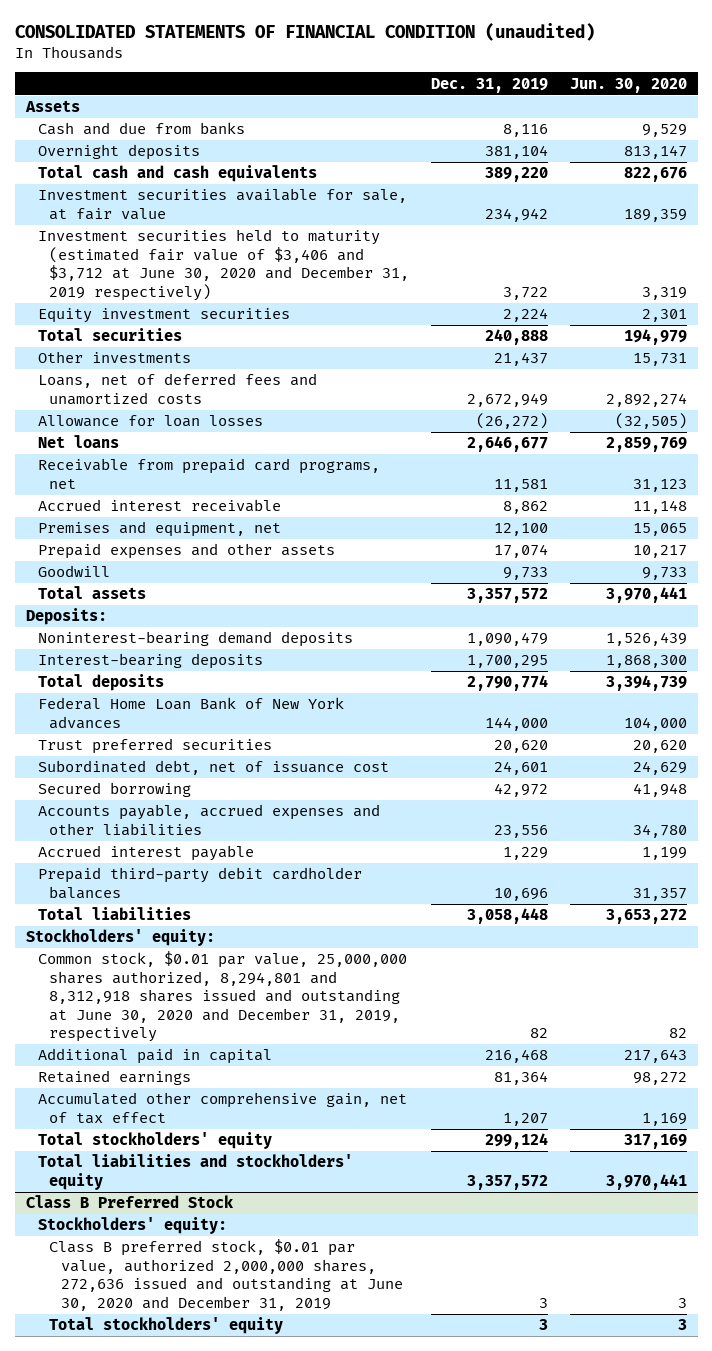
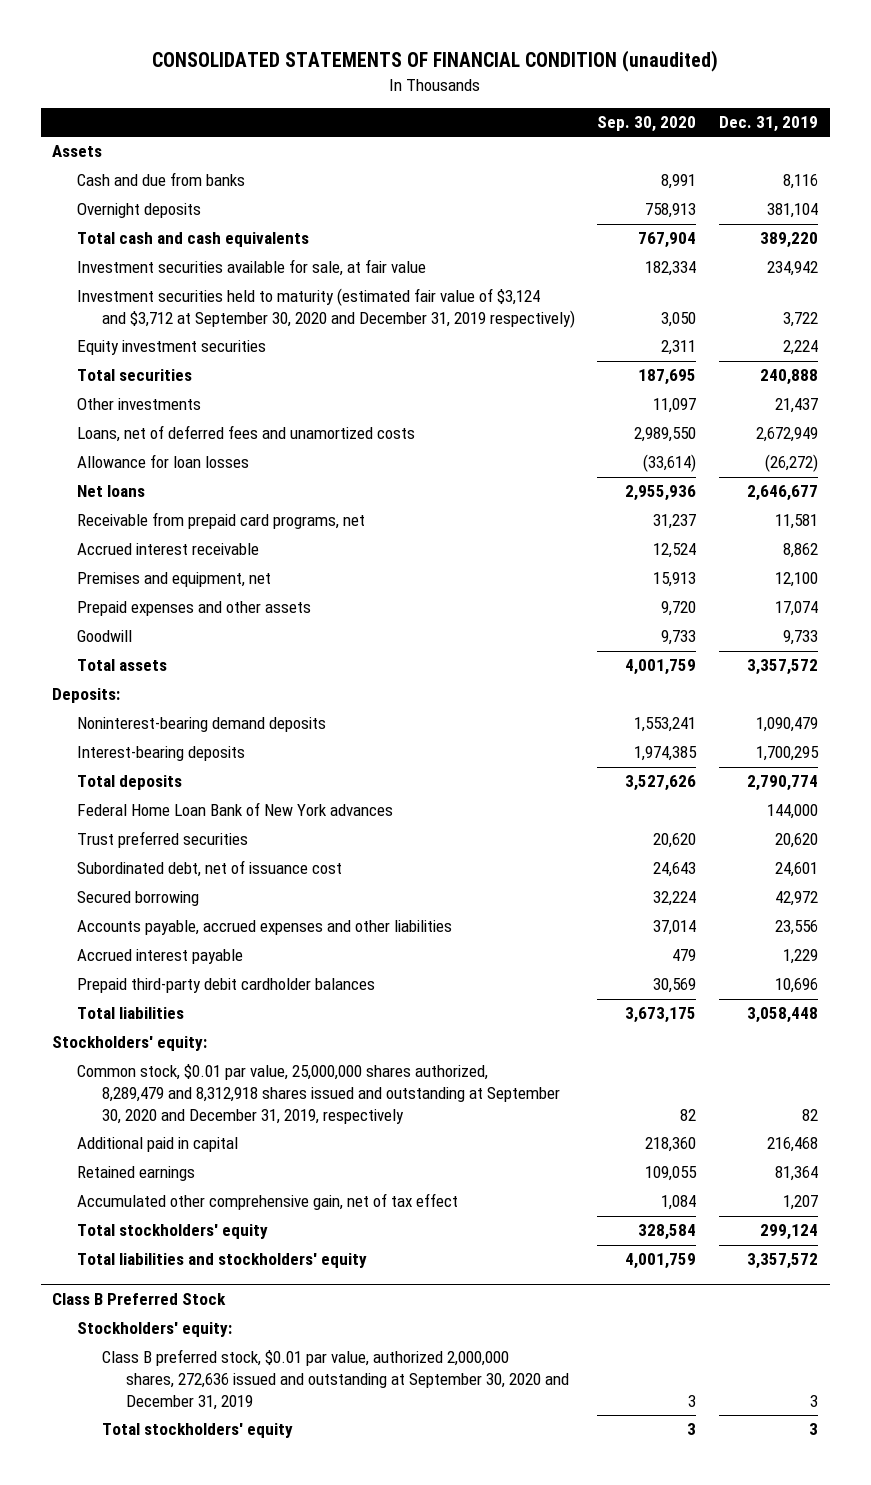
[569,77,687,93] Jun. 30, 2020 -> none
none -> [597,116,697,133] Sep. 30, 2020
[37,229,410,301] Investment securities held to maturity (estimated fair value of $3,406 and $3,712 at June 30, 2020 and December 31, 2019 respectively) -> [77,288,575,329] Investment securities held to maturity (estimated fair value of $3,124 and $3,712 at September 30, 2020 and December 31, 2019 respectively)
[37,951,407,1043] Common stock, $0.01 par value, 25,000,000 shares authorized, 8,294,801 and 8,312,918 shares issued and outstanding at June 30, 2020 and December 31, 2019, respectively -> [77,1064,560,1124] Common stock, $0.01 par value, 25,000,000 shares authorized, 8,289,479 and 8,312,918 shares issued and outstanding at September 30, 2020 and December 31, 2019, respectively
[49,1239,404,1311] Class B preferred stock, $0.01 par value, authorized 2,000,000 shares, 272,636 issued and outstanding at June 30, 2020 and December 31, 2019 -> [101,1349,570,1410] Class B preferred stock, $0.01 par value, authorized 2,000,000 shares, 272,636 issued and outstanding at September 30, 2020 and December 31, 2019

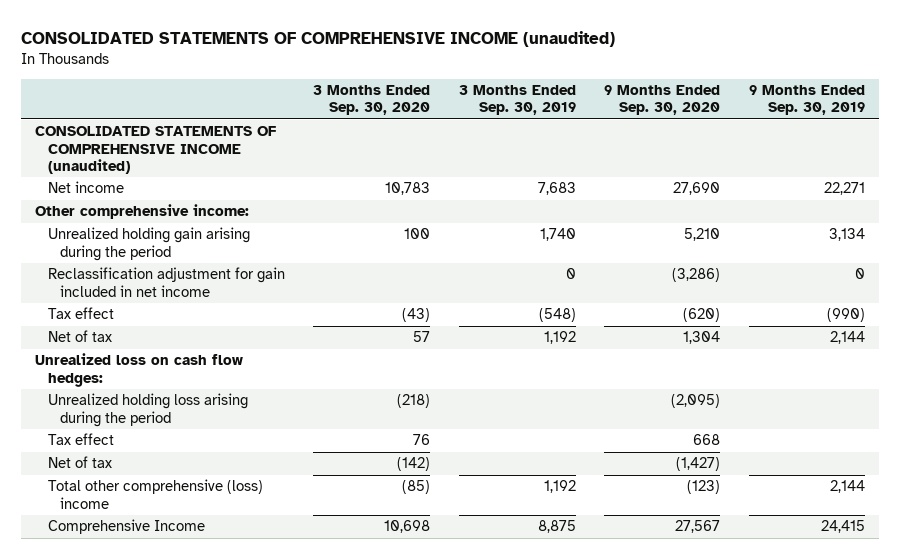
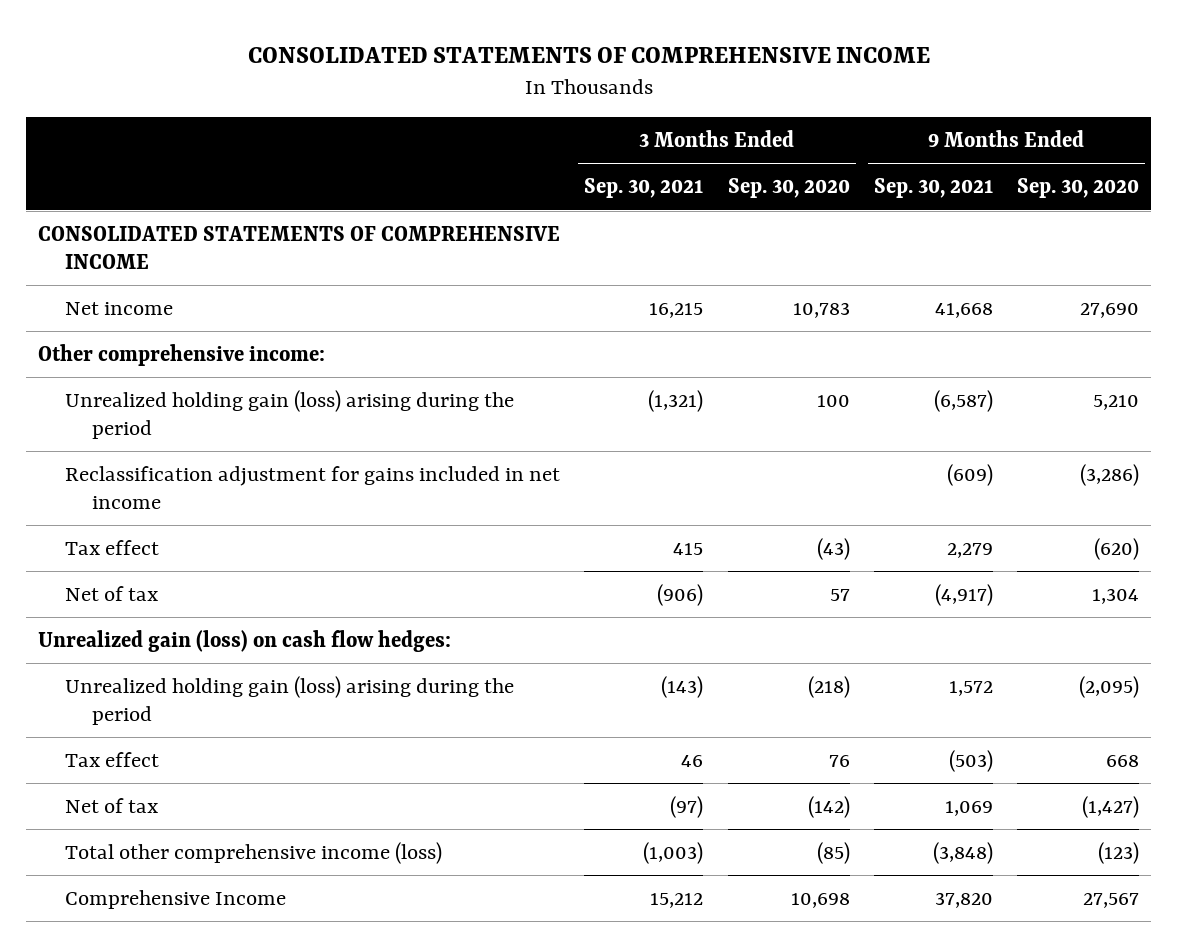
[20,30,615,47] CONSOLIDATED STATEMENTS OF COMPREHENSIVE INCOME (unaudited) -> [247,46,930,63] CONSOLIDATED STATEMENTS OF COMPREHENSIVE INCOME
[458,85,576,116] 3 Months Ended Sep. 30, 2019 -> none
[749,85,866,116] 9 Months Ended Sep. 30, 2019 -> none
none -> [584,178,704,199] Sep. 30, 2021
none -> [873,178,993,199] Sep. 30, 2021
[34,126,276,174] CONSOLIDATED STATEMENTS OF COMPREHENSIVE INCOME (unaudited) -> [38,225,561,269] CONSOLIDATED STATEMENTS OF COMPREHENSIVE INCOME
[47,227,250,261] Unrealized holding gain arising during the period -> [65,389,515,439] Unrealized holding gain (loss) arising during the period
[47,267,285,297] Reclassification adjustment for gain included in net income -> [65,465,561,509] Reclassification adjustment for gains included in net income
[34,353,243,387] Unrealized loss on cash flow hedges: -> [38,629,452,652] Unrealized gain (loss) on cash flow hedges:
[47,393,248,427] Unrealized holding loss arising during the period -> [65,675,515,725] Unrealized holding gain (loss) arising during the period
[47,479,263,509] Total other comprehensive (loss) income -> [65,841,443,864] Total other comprehensive income (loss)

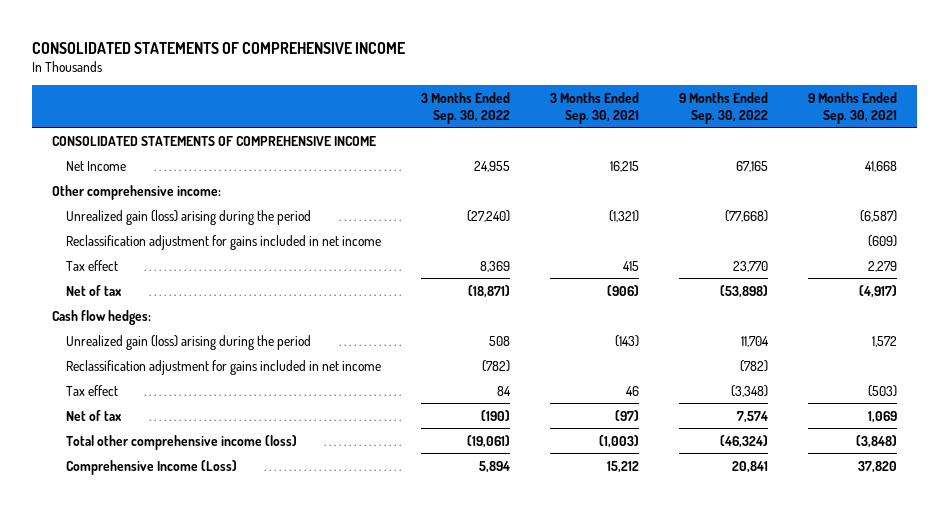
[727,178,850,199] Sep. 30, 2020 -> none
[1016,178,1139,199] Sep. 30, 2020 -> none
none -> [421,92,511,124] 3 Months Ended Sep. 30, 2022
none -> [678,92,768,124] 9 Months Ended Sep. 30, 2022
[65,301,174,315] Net income -> [66,160,127,171] Net Income
[65,389,515,439] Unrealized holding gain (loss) arising during the period -> [66,209,312,225] Unrealized gain (loss) arising during the period
[38,629,452,652] Unrealized gain (loss) on cash flow hedges: -> [52,309,152,325] Cash flow hedges:
[65,675,515,725] Unrealized holding gain (loss) arising during the period -> [66,334,312,350] Unrealized gain (loss) arising during the period
none -> [66,359,382,375] Reclassification adjustment for gains included in net income
[65,889,287,909] Comprehensive Income -> [66,459,238,475] Comprehensive Income (Loss)

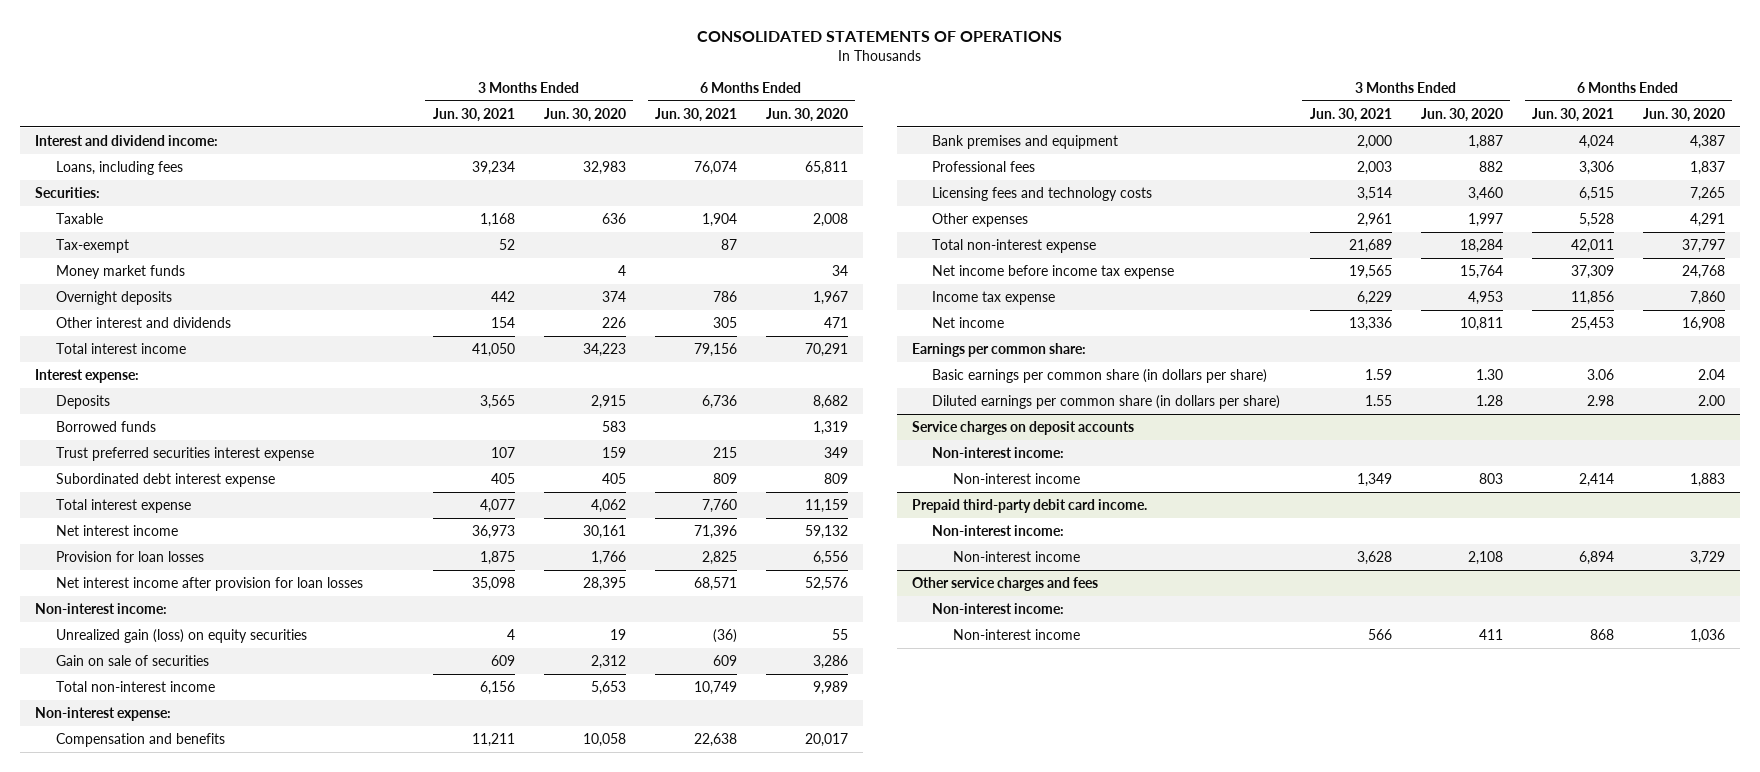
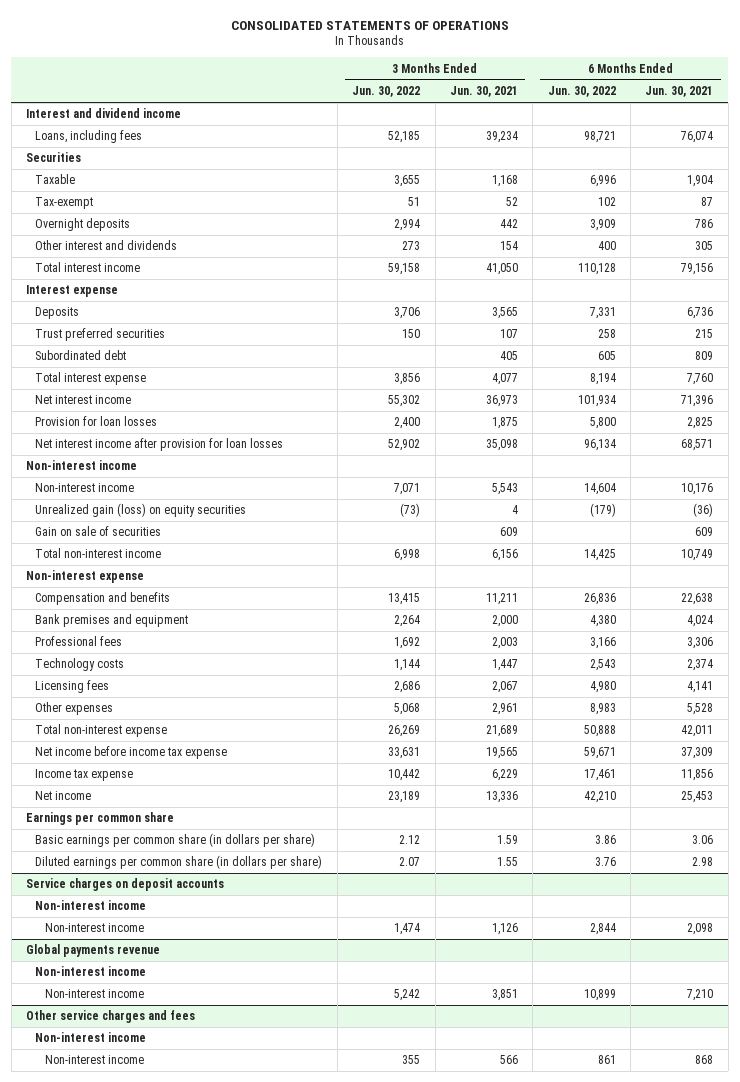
[543,107,626,122] Jun. 30, 2020 -> none
[766,107,849,122] Jun. 30, 2020 -> none
none -> [352,86,421,98] Jun. 30, 2022
none -> [547,86,616,98] Jun. 30, 2022
[34,135,218,147] Interest and dividend income: -> [26,108,182,119] Interest and dividend income
[34,187,100,199] Securities: -> [26,152,82,163] Securities
[55,265,185,280] Money market funds -> none
[34,369,139,384] Interest expense: -> [26,285,119,298] Interest expense
[55,421,156,433] Borrowed funds -> none
[55,447,314,462] Trust preferred securities interest expense -> [35,328,166,342] Trust preferred securities
[55,473,275,488] Subordinated debt interest expense -> [35,350,127,361] Subordinated debt
[34,603,167,615] Non-interest income: -> [26,460,138,471] Non-interest income
none -> [35,483,135,493] Non-interest income
[34,707,171,722] Non-interest expense: -> [26,570,145,584] Non-interest expense
[932,187,1153,202] Licensing fees and technology costs -> none
none -> [35,658,125,672] Technology costs
none -> [35,680,110,694] Licensing fees
[911,343,1086,358] Earnings per common share: -> [26,812,175,826] Earnings per common share
[932,447,1065,459] Non-interest income: -> [35,900,147,911] Non-interest income
[1356,473,1392,488] 1,349 -> [491,923,518,936] 1,126
[1578,473,1614,488] 2,414 -> [687,923,714,936] 2,098
[911,499,1147,514] Prepaid third-party debit card income. -> [26,944,161,958] Global payments revenue
[932,525,1065,537] Non-interest income: -> [35,966,147,977] Non-interest income
[1356,551,1392,566] 3,628 -> [491,989,518,1002] 3,851
[1578,551,1614,566] 6,894 -> [687,989,714,1002] 7,210
[932,603,1065,615] Non-interest income: -> [35,1032,147,1043] Non-interest income

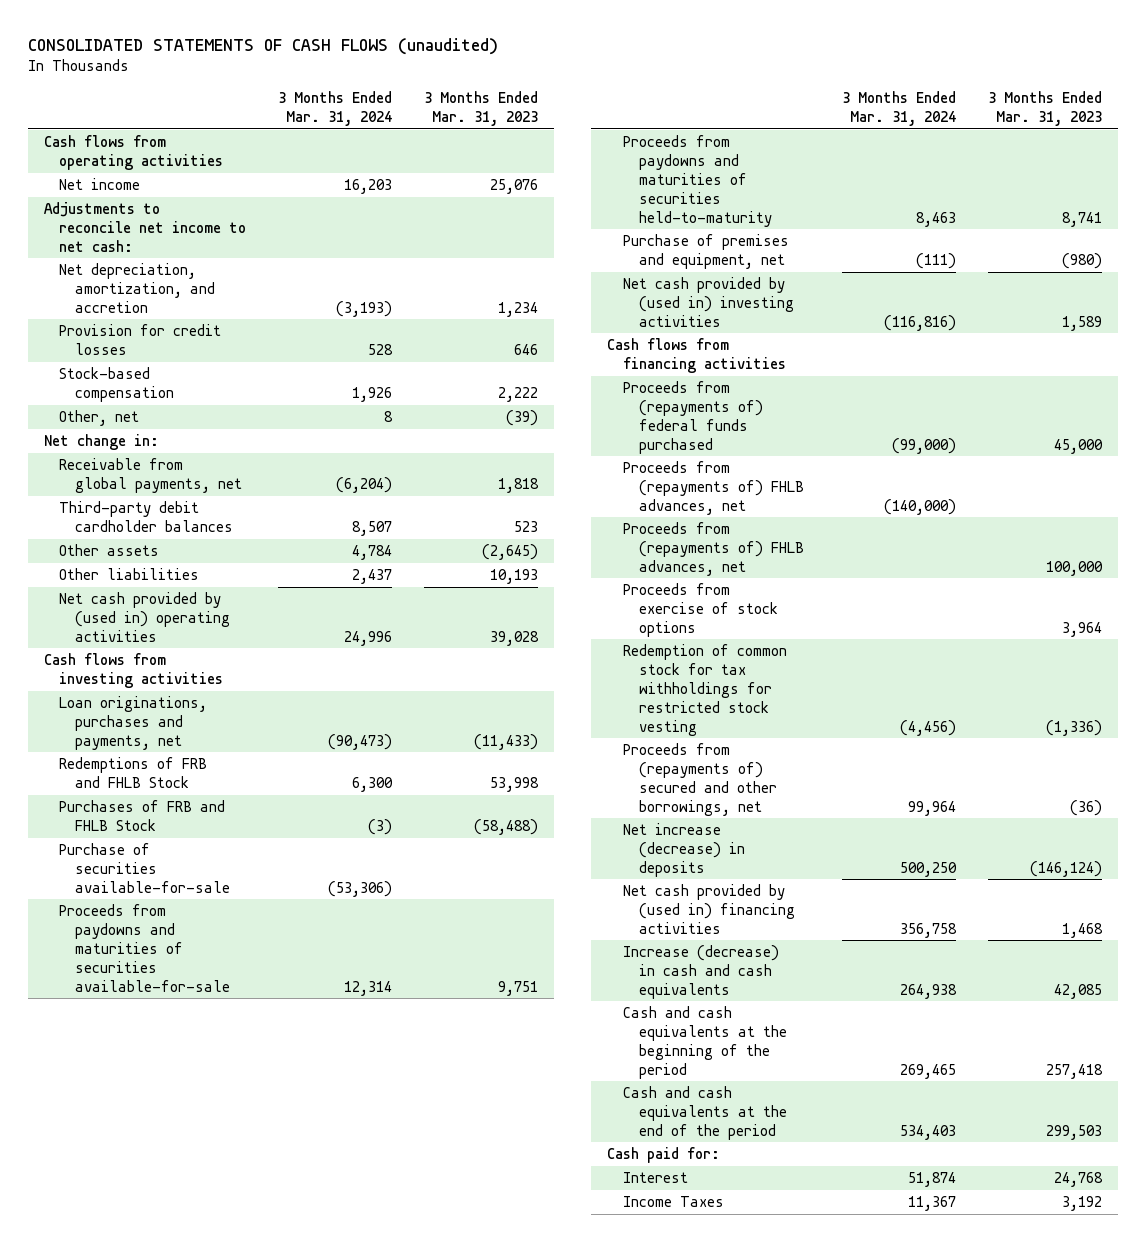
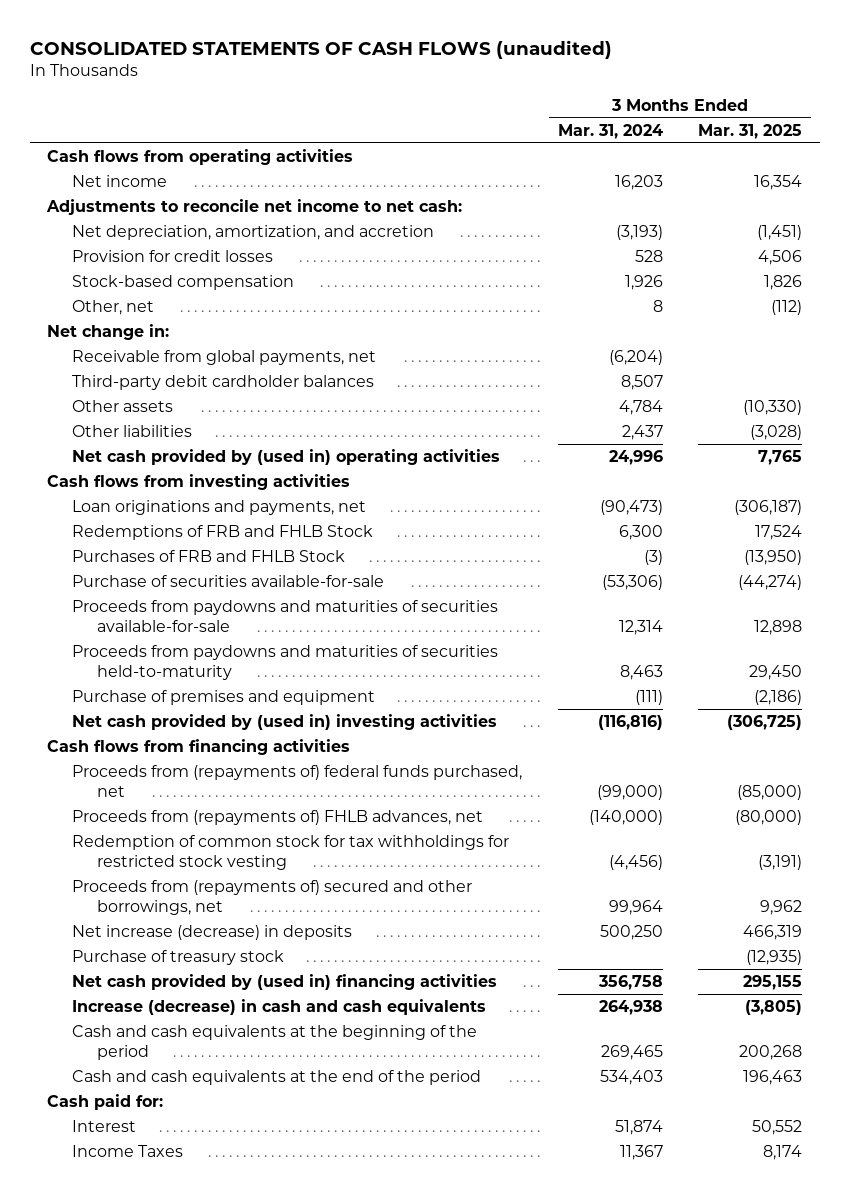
[423,91,538,126] 3 Months Ended Mar. 31, 2023 -> none
none -> [698,123,803,139] Mar. 31, 2025
[59,696,208,750] Loan originations, purchases and payments, net -> [72,500,367,516] Loan originations and payments, net
[622,234,789,269] Purchase of premises and equipment, net -> [72,690,376,706] Purchase of premises and equipment
[622,381,763,454] Proceeds from (repayments of) federal funds purchased -> [72,765,523,797] Proceeds from (repayments of) federal funds purchased, net
[622,522,804,576] Proceeds from (repayments of) FHLB advances, net -> none
[622,583,778,637] Proceeds from exercise of stock options -> none
none -> [72,950,285,966] Purchase of treasury stock

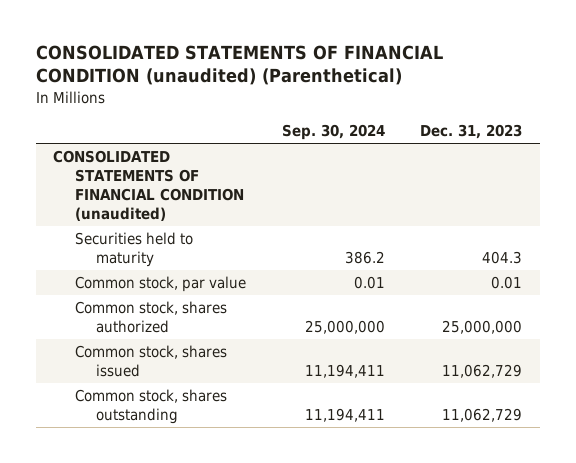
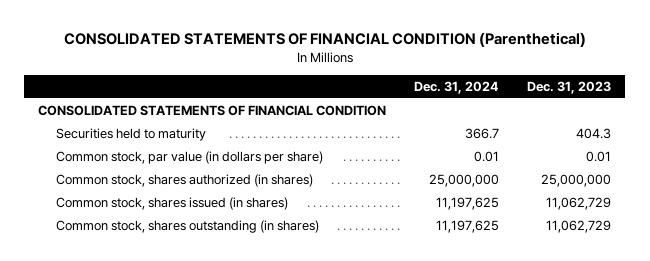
[35,45,443,86] CONSOLIDATED STATEMENTS OF FINANCIAL CONDITION (unaudited) (Parenthetical) -> [63,32,586,48] CONSOLIDATED STATEMENTS OF FINANCIAL CONDITION (Parenthetical)
[281,124,385,141] Sep. 30, 2024 -> none
none -> [414,80,500,94] Dec. 31, 2024
[53,150,244,221] CONSOLIDATED STATEMENTS OF FINANCIAL CONDITION (unaudited) -> [38,104,387,116] CONSOLIDATED STATEMENTS OF FINANCIAL CONDITION
[74,276,246,293] Common stock, par value -> [56,150,324,164] Common stock, par value (in dollars per share)
[74,301,227,333] Common stock, shares authorized -> [56,173,314,187] Common stock, shares authorized (in shares)
[74,345,227,377] Common stock, shares issued -> [56,196,289,210] Common stock, shares issued (in shares)
[74,389,227,424] Common stock, shares outstanding -> [56,219,320,233] Common stock, shares outstanding (in shares)

